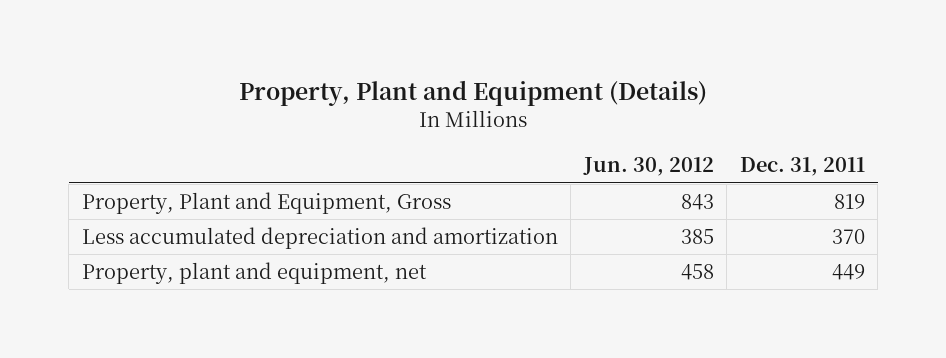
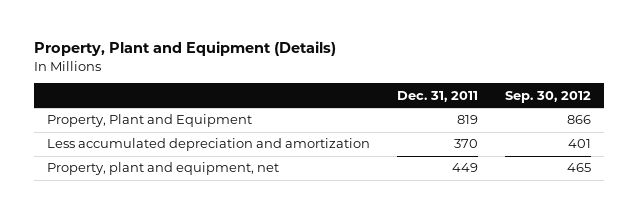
[582,157,714,177] Jun. 30, 2012 -> none
none -> [504,90,591,103] Sep. 30, 2012
[81,192,451,215] Property, Plant and Equipment, Gross -> [47,114,253,128] Property, Plant and Equipment

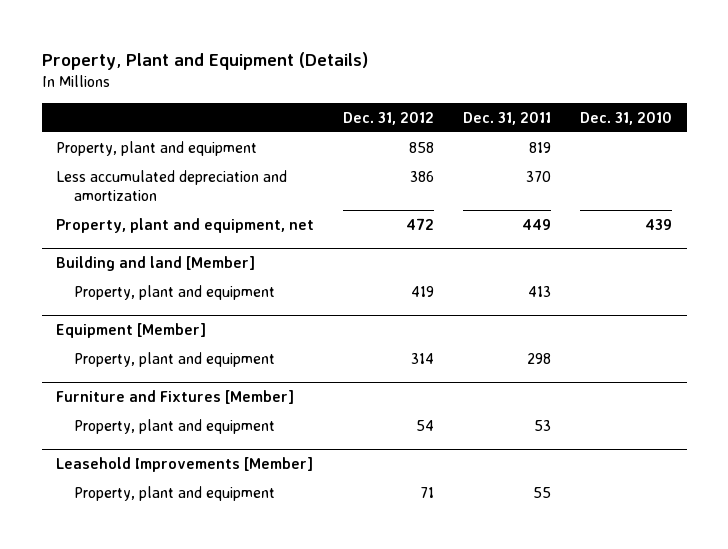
[504,90,591,103] Sep. 30, 2012 -> none
none -> [343,111,435,125] Dec. 31, 2012
none -> [580,111,673,125] Dec. 31, 2010
[47,114,253,128] Property, Plant and Equipment -> [56,140,258,156] Property, plant and equipment
none -> [56,256,256,272] Building and land [Member]
none -> [73,284,275,300] Property, plant and equipment
none -> [56,323,207,339] Equipment [Member]
none -> [73,351,275,367] Property, plant and equipment
none -> [56,390,295,405] Furniture and Fixtures [Member]
none -> [73,418,275,434] Property, plant and equipment
none -> [56,457,314,473] Leasehold Improvements [Member]
none -> [73,485,275,501] Property, plant and equipment

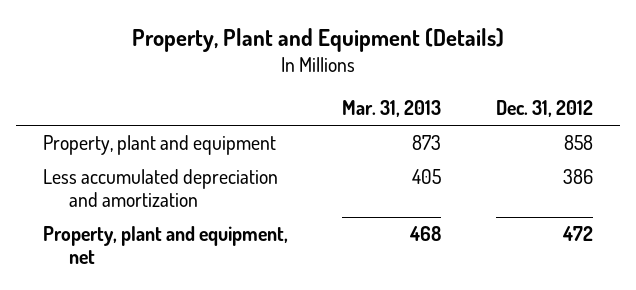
[463,111,552,125] Dec. 31, 2011 -> none
[580,111,673,125] Dec. 31, 2010 -> none
none -> [342,100,442,118] Mar. 31, 2013
[56,256,256,272] Building and land [Member] -> none
[73,284,275,300] Property, plant and equipment -> none
[56,323,207,339] Equipment [Member] -> none
[73,351,275,367] Property, plant and equipment -> none
[56,390,295,405] Furniture and Fixtures [Member] -> none
[73,418,275,434] Property, plant and equipment -> none
[56,457,314,473] Leasehold Improvements [Member] -> none
[73,485,275,501] Property, plant and equipment -> none

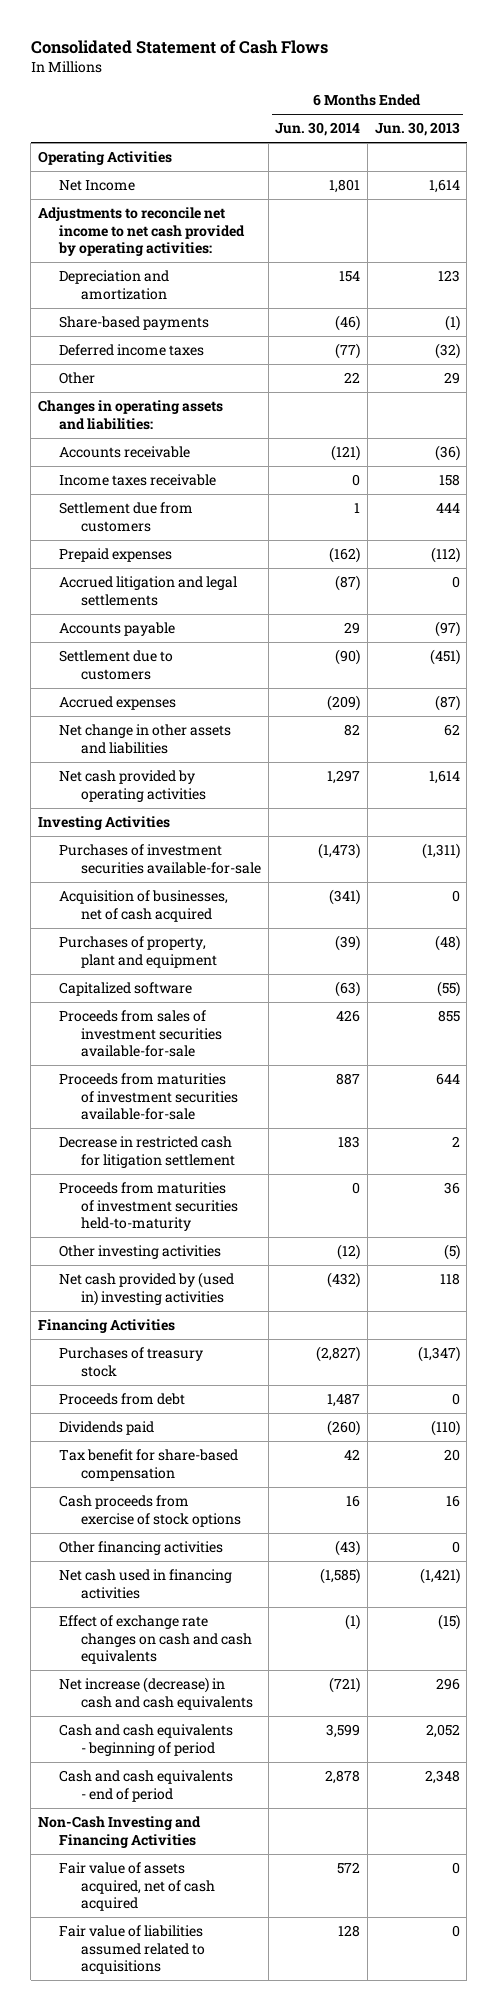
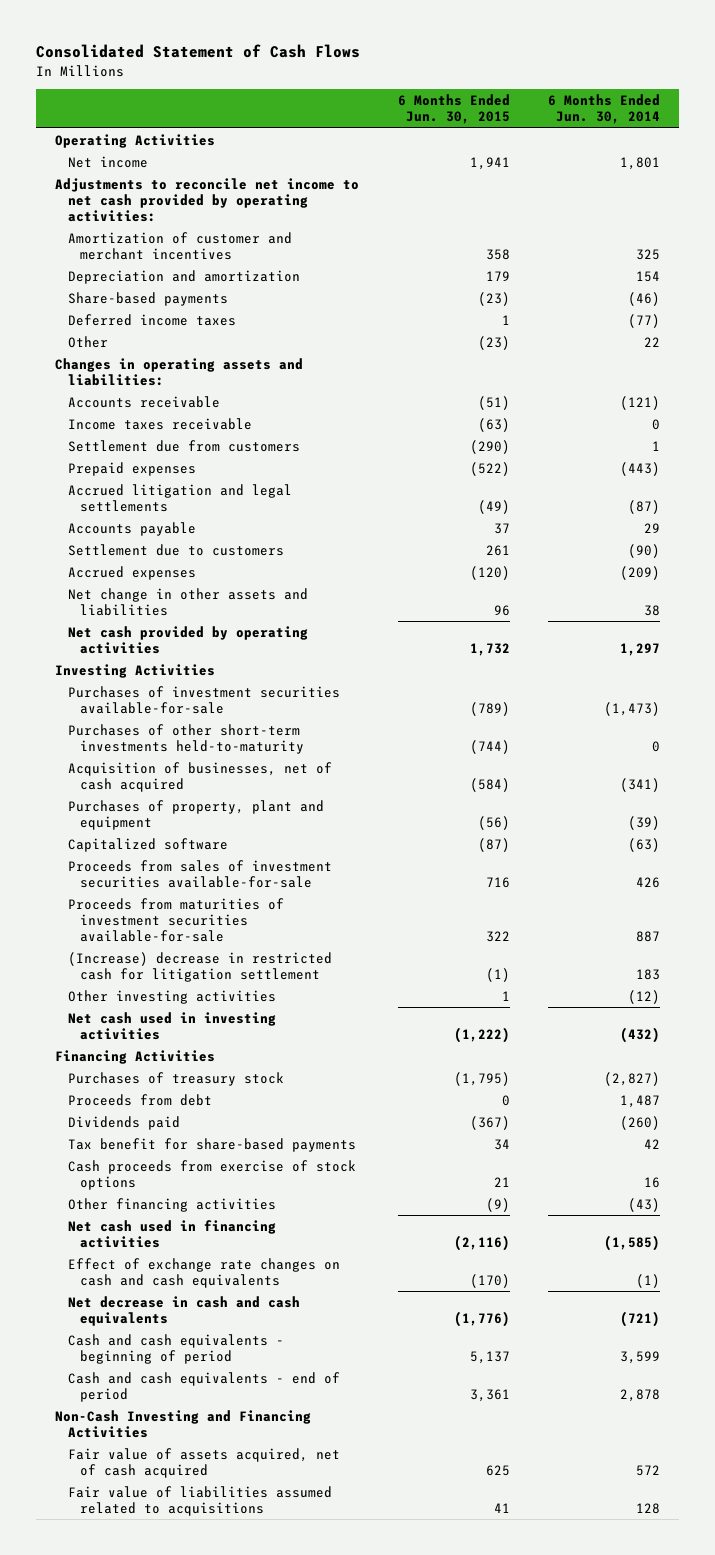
[374,122,460,137] Jun. 30, 2013 -> none
none -> [397,94,510,125] 6 Months Ended Jun. 30, 2015
[59,180,136,192] Net Income -> [67,155,148,168] Net income
none -> [67,231,292,260] Amortization of customer and merchant incentives
[329,547,361,564] (162) -> [620,461,661,476] (443)
[344,724,361,737] 82 -> [644,604,661,616] 38
none -> [67,723,305,754] Purchases of other short-term investments held-to-maturity
[59,1182,238,1232] Proceeds from maturities of investment securities held-to-maturity -> none
[59,1136,235,1168] Decrease in restricted cash for litigation settlement -> [67,951,332,982] (Increase) decrease in restricted cash for litigation settlement
[59,1272,235,1306] Net cash provided by (used in) investing activities -> [67,1011,276,1040] Net cash used in investing activities
[59,1449,239,1481] Tax benefit for share-based compensation -> [67,1137,356,1152] Tax benefit for share-based payments
[59,1677,253,1710] Net increase (decrease) in cash and cash equivalents -> [67,1295,300,1326] Net decrease in cash and cash equivalents

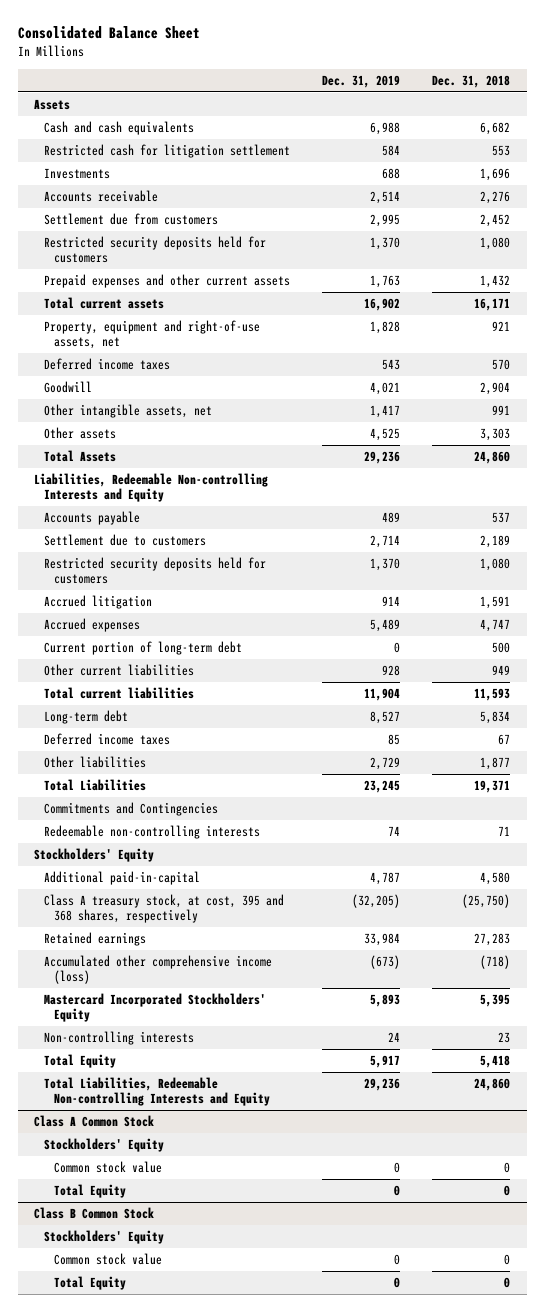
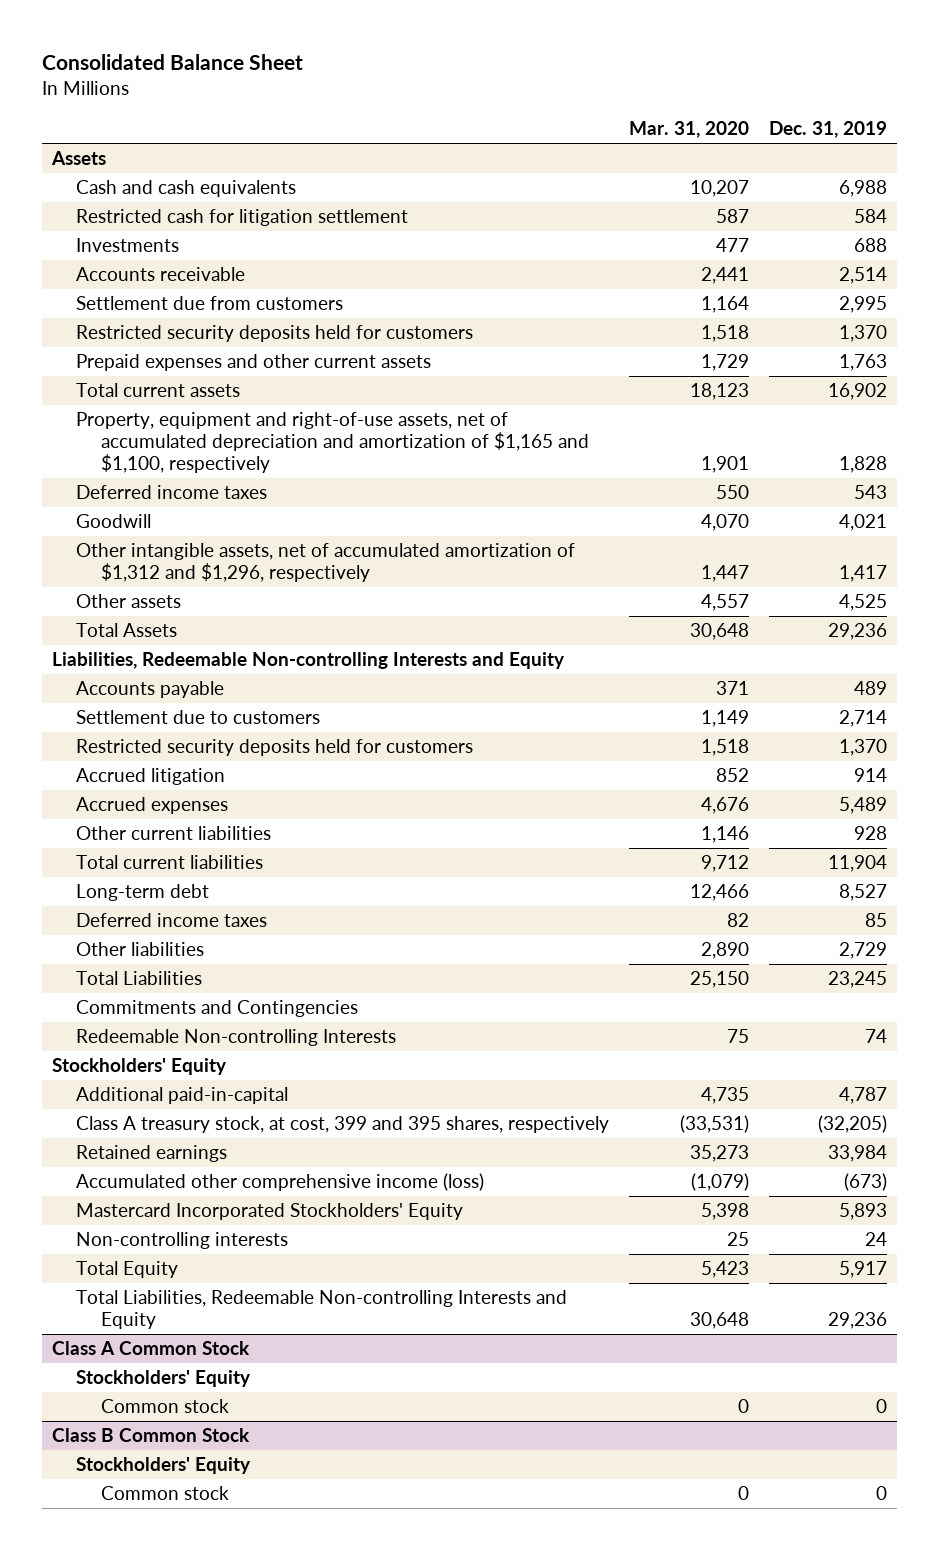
[432,74,511,88] Dec. 31, 2018 -> none
none -> [629,120,750,138] Mar. 31, 2020
[44,320,261,350] Property, equipment and right-of-use assets, net -> [76,412,589,473] Property, equipment and right-of-use assets, net of accumulated depreciation and amortization of $1,165 and $1,100, respectively
[44,404,213,419] Other intangible assets, net -> [76,543,576,583] Other intangible assets, net of accumulated amortization of $1,312 and $1,296, respectively
[44,641,243,656] Current portion of long-term debt -> none
[44,825,261,840] Redeemable non-controlling interests -> [76,1029,397,1047] Redeemable Non-controlling Interests
[44,894,285,924] Class A treasury stock, at cost, 395 and 368 shares, respectively -> [76,1116,610,1134] Class A treasury stock, at cost, 399 and 395 shares, respectively
[54,1184,127,1199] Total Equity -> none
[54,1161,163,1174] Common stock value -> [100,1399,229,1414] Common stock
[54,1276,127,1291] Total Equity -> none
[54,1253,163,1266] Common stock value -> [100,1486,229,1501] Common stock

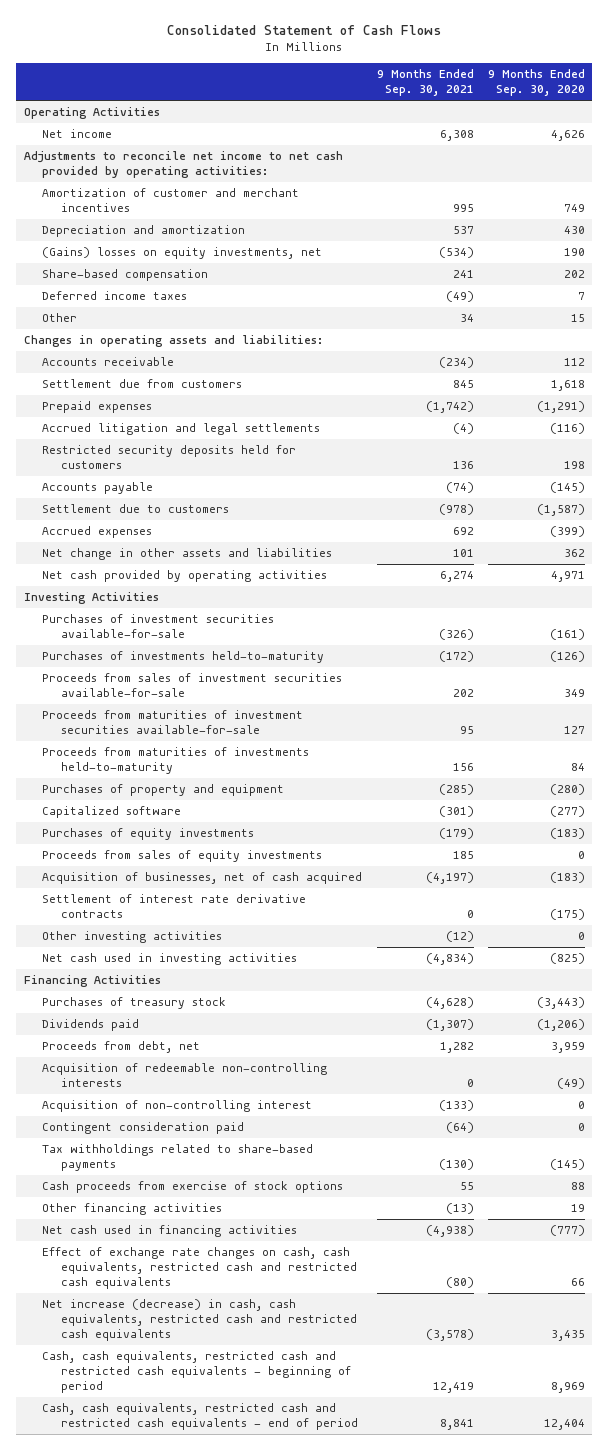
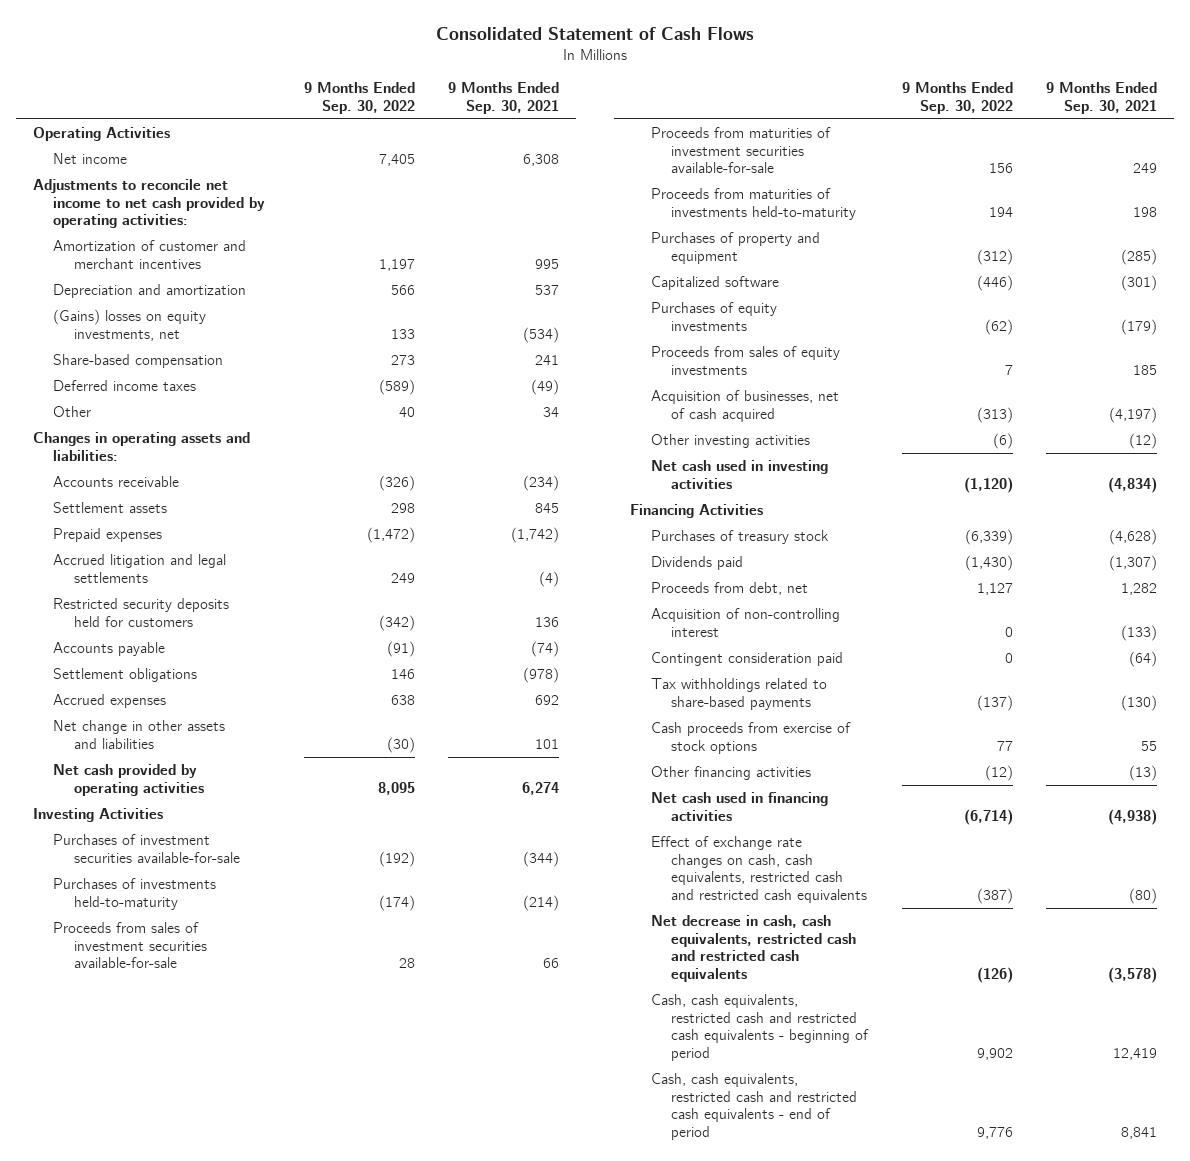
[488,69,586,97] 9 Months Ended Sep. 30, 2020 -> none
none -> [304,82,416,114] 9 Months Ended Sep. 30, 2022
[42,378,243,388] Settlement due from customers -> [53,502,168,514] Settlement assets
[42,503,230,513] Settlement due to customers -> [53,668,198,683] Settlement obligations
[438,629,474,641] (326) -> [523,850,560,867] (344)
[438,650,474,662] (172) -> [523,894,560,911] (214)
[452,689,474,698] 202 -> [543,958,560,969] 66
[459,726,474,735] 95 -> [1133,163,1158,174] 249
[452,763,474,772] 156 -> [1133,206,1158,217] 198
[42,893,307,919] Settlement of interest rate derivative contracts -> none
[42,1062,328,1088] Acquisition of redeemable non-controlling interests -> none
[42,1298,357,1342] Net increase (decrease) in cash, cash equivalents, restricted cash and restricted cash equivalents -> [650,915,857,982] Net decrease in cash, cash equivalents, restricted cash and restricted cash equivalents

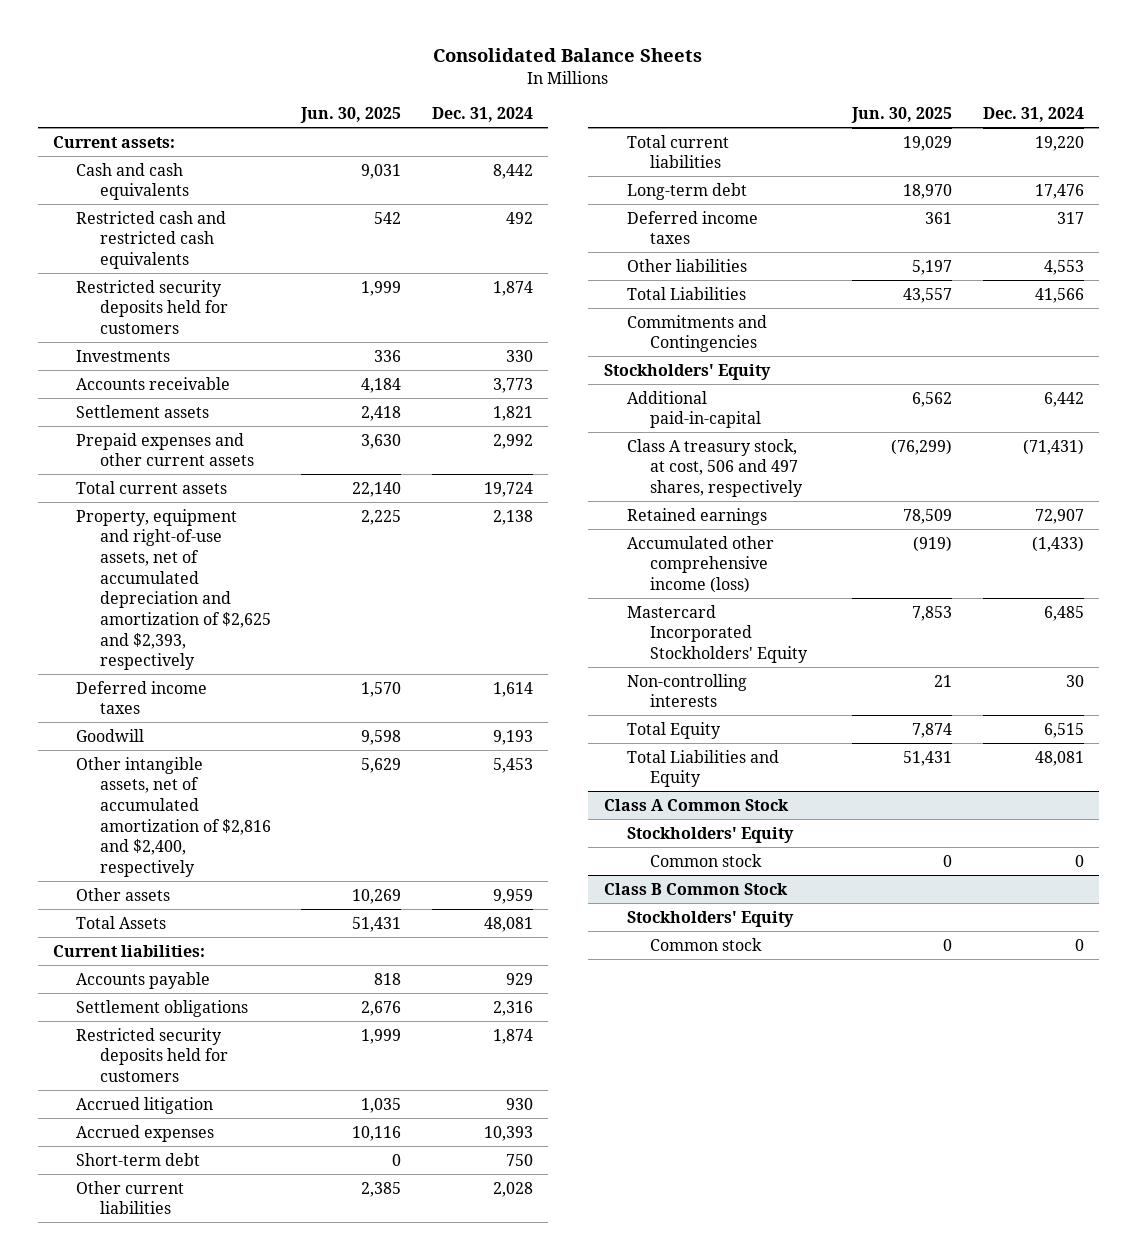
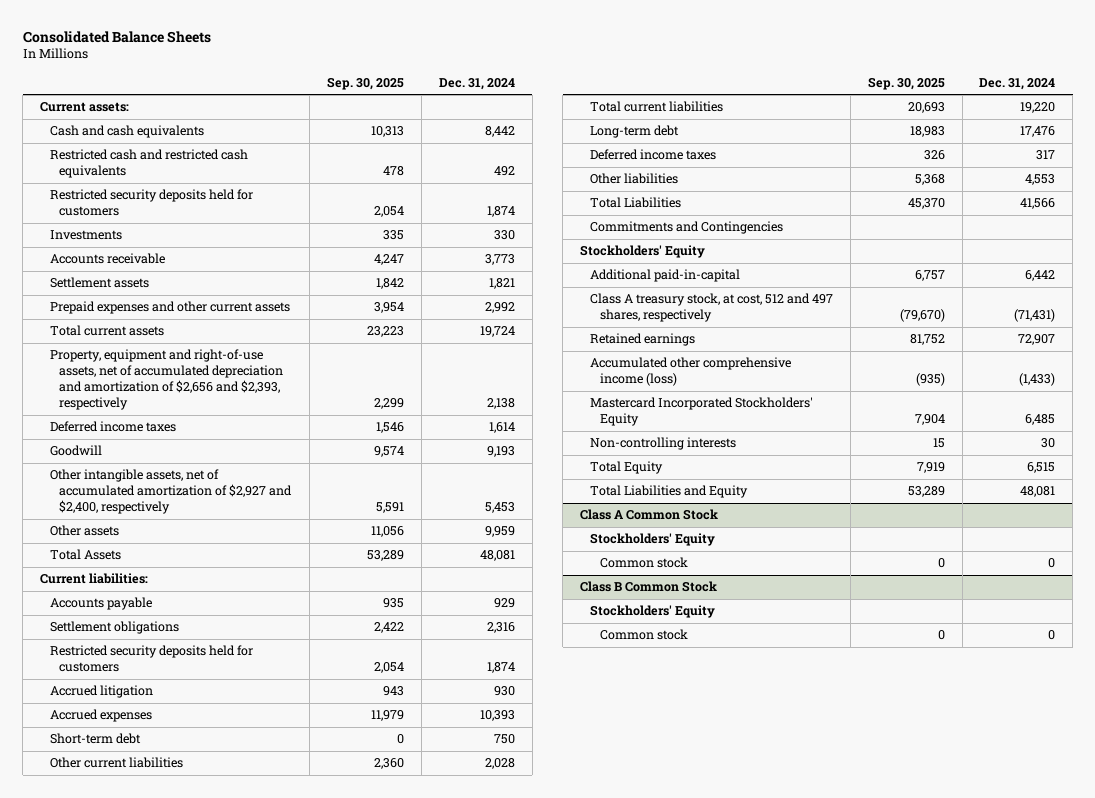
[300,107,402,124] Jun. 30, 2025 -> none
none -> [327,76,405,90] Sep. 30, 2025
[76,508,271,671] Property, equipment and right-of-use assets, net of accumulated depreciation and amortization of $2,625 and $2,393, respectively -> [49,349,284,411] Property, equipment and right-of-use assets, net of accumulated depreciation and amortization of $2,656 and $2,393, respectively
[76,756,271,877] Other intangible assets, net of accumulated amortization of $2,816 and $2,400, respectively -> [49,469,293,515] Other intangible assets, net of accumulated amortization of $2,927 and $2,400, respectively
[627,438,804,497] Class A treasury stock, at cost, 506 and 497 shares, respectively -> [590,293,834,323] Class A treasury stock, at cost, 512 and 497 shares, respectively

